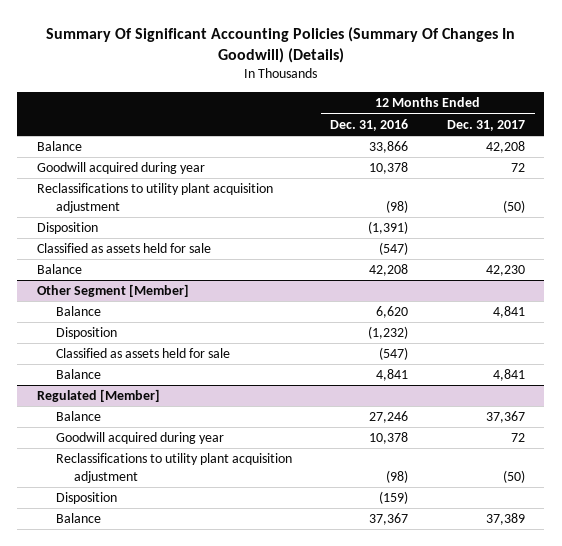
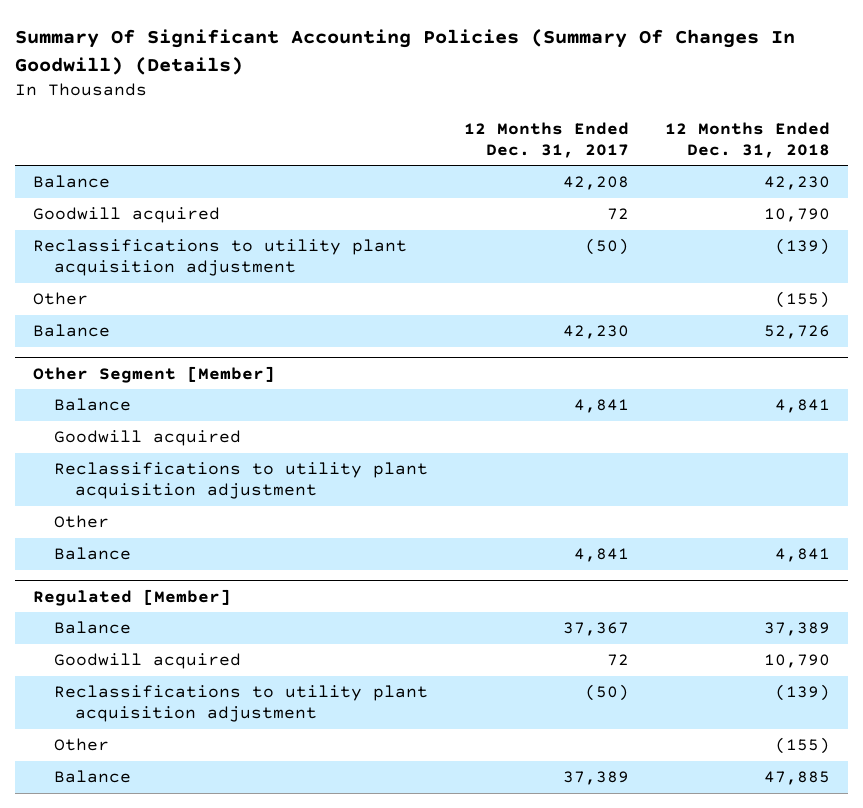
[330,118,409,131] Dec. 31, 2016 -> none
none -> [665,122,831,158] 12 Months Ended Dec. 31, 2018
[36,162,205,175] Goodwill acquired during year -> [33,207,221,224] Goodwill acquired
[36,222,98,235] Disposition -> none
[36,243,211,254] Classified as assets held for sale -> none
none -> [33,292,89,306] Other
[55,327,117,340] Disposition -> none
[55,348,230,359] Classified as assets held for sale -> none
none -> [54,430,242,447] Goodwill acquired
none -> [54,462,429,500] Reclassifications to utility plant acquisition adjustment
none -> [54,515,110,529] Other
[55,432,224,445] Goodwill acquired during year -> [54,653,242,670] Goodwill acquired
[55,492,117,505] Disposition -> none
none -> [54,738,110,752] Other

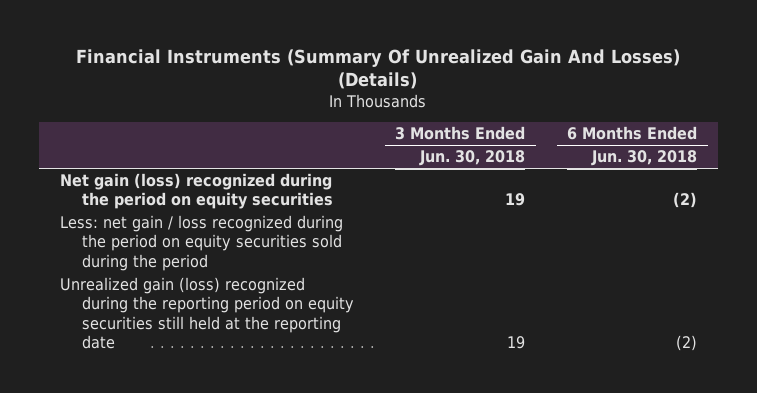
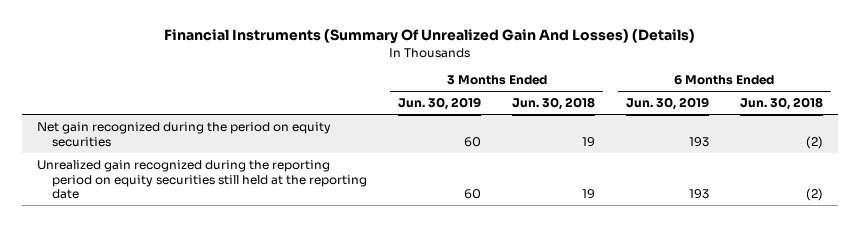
none -> [398,97,482,111] Jun. 30, 2019
none -> [625,97,709,111] Jun. 30, 2019
[59,215,343,271] Less: net gain / loss recognized during the period on equity securities sold during the period -> none
[59,173,333,210] Net gain (loss) recognized during the period on equity securities -> [37,121,332,147] Net gain recognized during the period on equity securities
[59,277,354,349] Unrealized gain (loss) recognized during the reporting period on equity securities still held at the reporting date -> [37,159,368,200] Unrealized gain recognized during the reporting period on equity securities still held at the reporting date

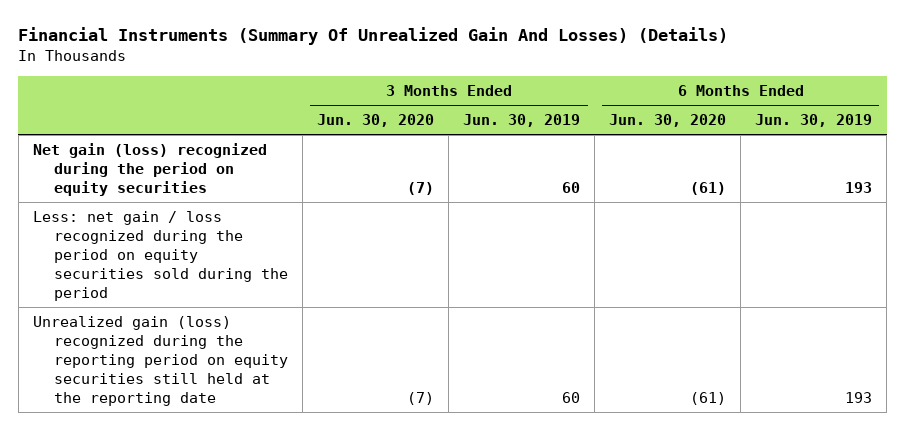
[512,97,596,111] Jun. 30, 2018 -> none
[739,97,823,111] Jun. 30, 2018 -> none
none -> [317,114,435,128] Jun. 30, 2020
none -> [609,114,727,128] Jun. 30, 2020
[37,121,332,147] Net gain recognized during the period on equity securities -> [32,142,267,196] Net gain (loss) recognized during the period on equity securities
none -> [32,210,289,301] Less: net gain / loss recognized during the period on equity securities sold during the period
[37,159,368,200] Unrealized gain recognized during the reporting period on equity securities still held at the reporting date -> [32,315,289,406] Unrealized gain (loss) recognized during the reporting period on equity securities still held at the reporting date

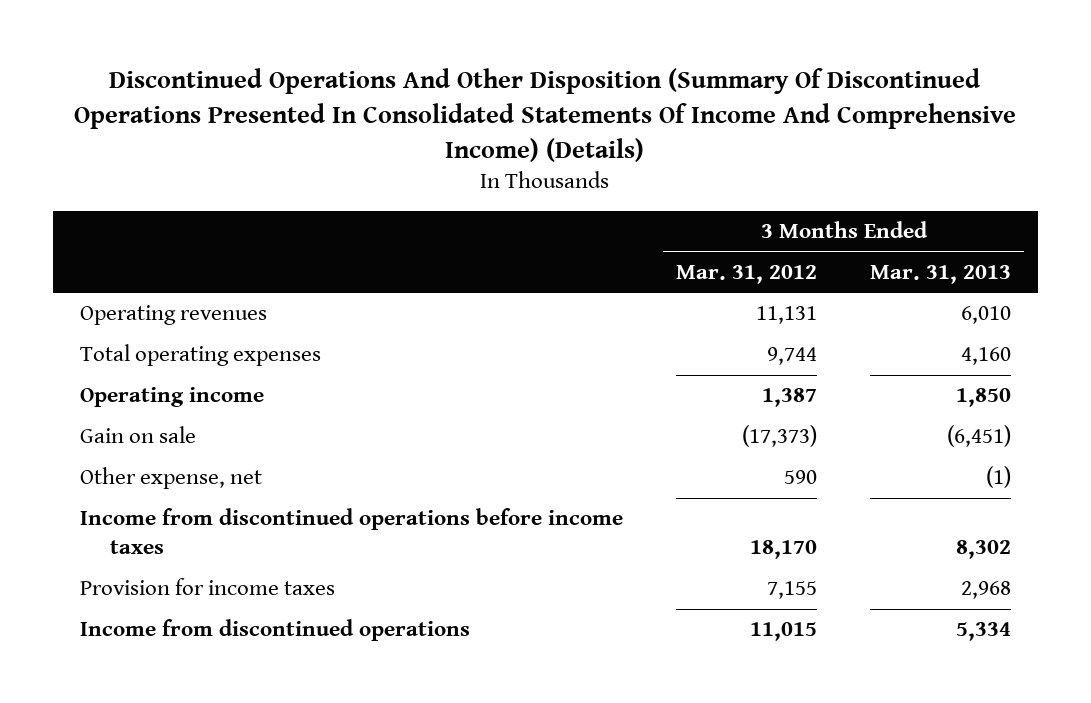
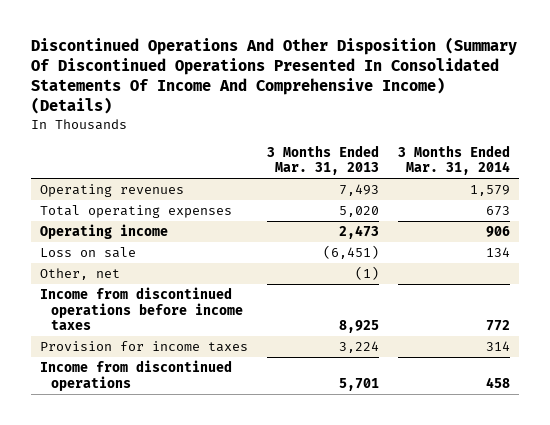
[675,264,817,284] Mar. 31, 2012 -> none
none -> [397,144,510,176] 3 Months Ended Mar. 31, 2014
[961,306,1012,325] 6,010 -> [339,184,380,197] 7,493
[961,347,1012,366] 4,160 -> [339,206,380,218] 5,020
[956,388,1012,408] 1,850 -> [339,225,380,240] 2,473
[79,426,196,444] Gain on sale -> [40,247,137,259] Loss on sale
[79,467,262,490] Other expense, net -> [40,268,121,281] Other, net
[956,540,1012,560] 8,302 -> [339,320,380,334] 8,925
[961,581,1012,600] 2,968 -> [339,341,380,354] 3,224
[956,622,1012,642] 5,334 -> [339,377,380,391] 5,701

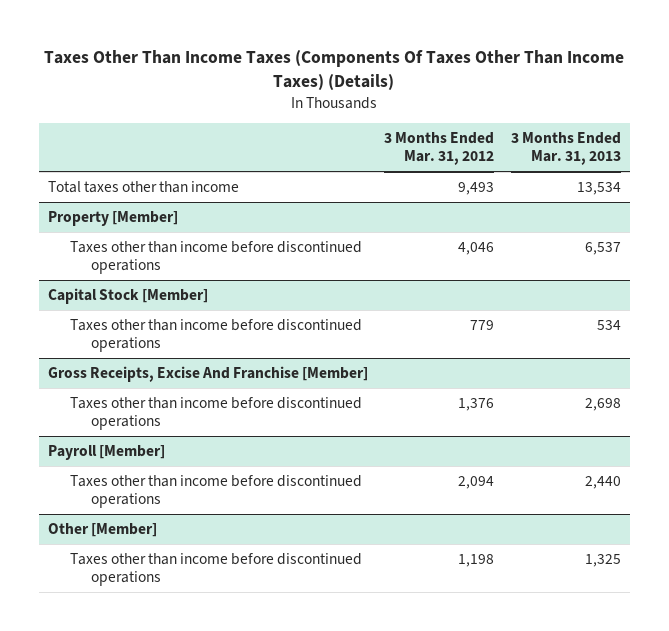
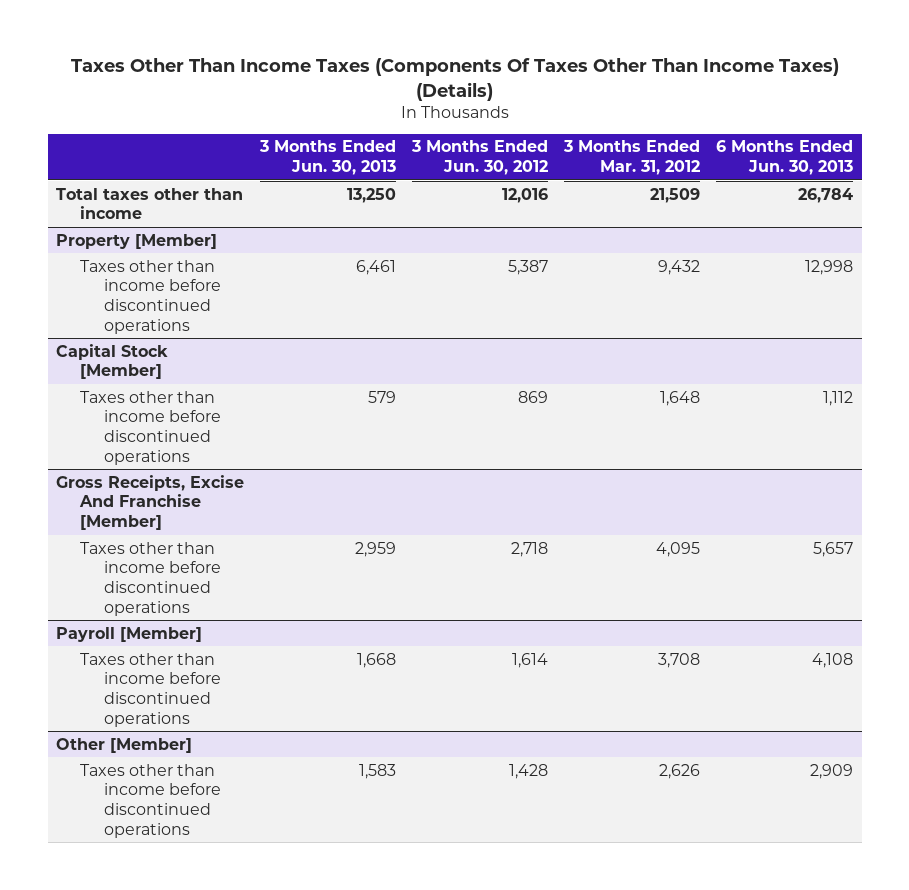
[511,131,622,166] 3 Months Ended Mar. 31, 2013 -> none
none -> [258,140,396,176] 3 Months Ended Jun. 30, 2013
none -> [411,140,549,176] 3 Months Ended Jun. 30, 2012
none -> [716,140,854,176] 6 Months Ended Jun. 30, 2013
[458,181,495,195] 9,493 -> [650,187,701,203] 21,509
[458,241,495,255] 4,046 -> [658,259,701,275] 9,432
[470,319,495,330] 779 -> [660,390,701,406] 1,648
[458,397,495,411] 1,376 -> [656,541,701,557] 4,095
[458,475,495,489] 2,094 -> [658,652,701,668] 3,708
[458,553,495,567] 1,198 -> [659,763,701,779] 2,626

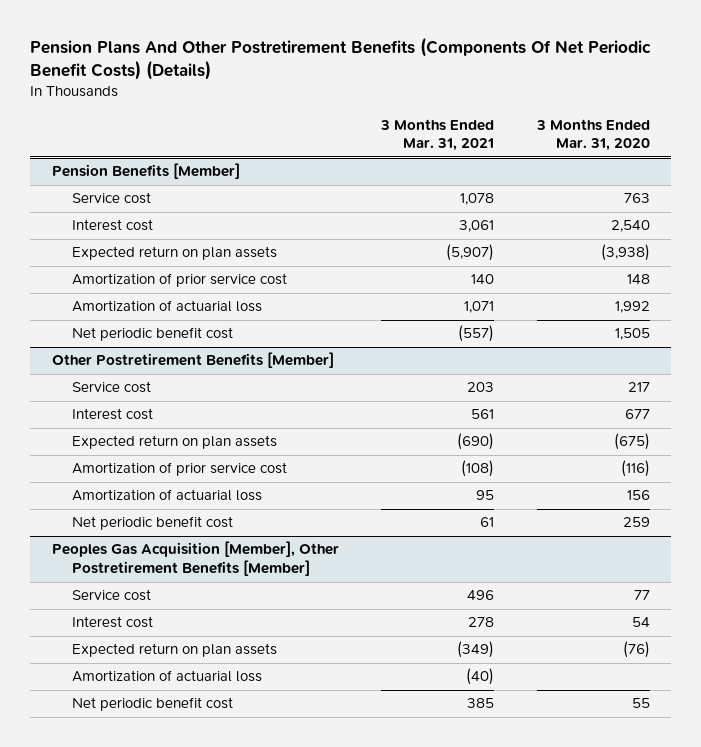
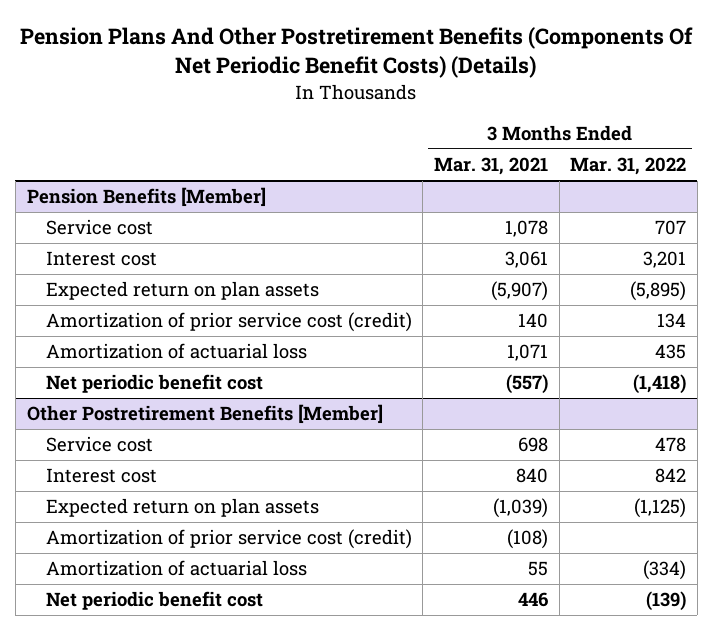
[535,118,650,152] 3 Months Ended Mar. 31, 2020 -> none
none -> [570,157,687,176] Mar. 31, 2022
[72,273,288,288] Amortization of prior service cost -> [45,312,412,333] Amortization of prior service cost (credit)
[51,541,339,577] Peoples Gas Acquisition [Member], Other Postretirement Benefits [Member] -> none
[72,589,152,602] Service cost -> none
[72,616,154,629] Interest cost -> none
[72,643,278,658] Expected return on plan assets -> none
[72,670,263,683] Amortization of actuarial loss -> none
[72,697,234,712] Net periodic benefit cost -> none
[467,382,495,393] 203 -> [517,437,548,453] 698
[471,409,495,420] 561 -> [515,468,548,484] 840
[457,433,495,451] (690) -> [492,498,548,519] (1,039)
[72,462,288,477] Amortization of prior service cost -> [45,529,412,550] Amortization of prior service cost (credit)
[476,490,495,501] 95 -> [527,561,548,577] 55
[480,517,495,528] 61 -> [517,592,548,608] 446

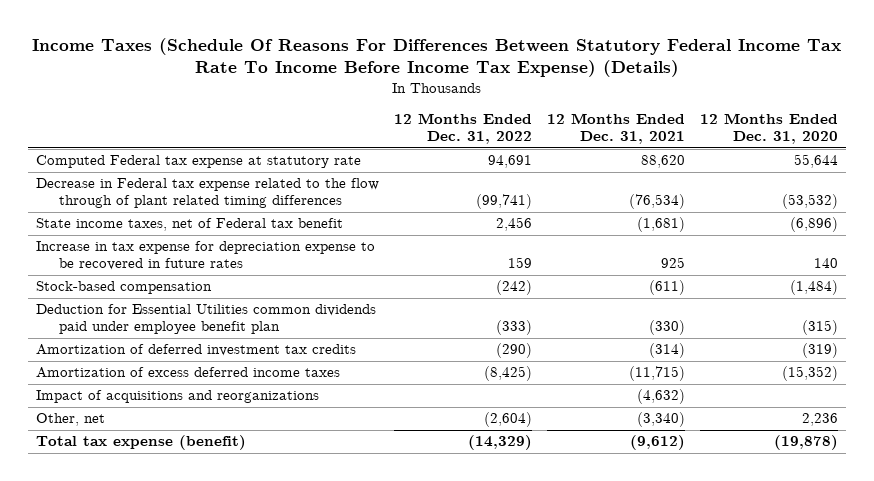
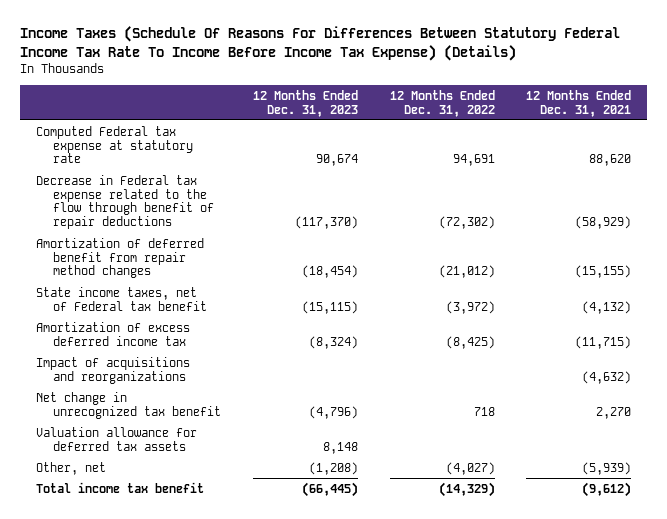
[700,113,839,145] 12 Months Ended Dec. 31, 2020 -> none
none -> [252,89,358,117] 12 Months Ended Dec. 31, 2023
[35,241,375,271] Increase in tax expense for depreciation expense to be recovered in future rates -> none
[35,281,212,295] Stock-based compensation -> none
[35,304,376,335] Deduction for Essential Utilities common dividends paid under employee benefit plan -> none
[35,344,356,357] Amortization of deferred investment tax credits -> none
[35,178,379,209] Decrease in Federal tax expense related to the flow through of plant related timing differences -> [35,174,215,230] Decrease in Federal tax expense related to the flow through benefit of repair deductions
[475,194,532,210] (99,741) -> [438,216,495,230] (72,302)
[629,194,686,210] (76,534) -> [575,216,632,230] (58,929)
none -> [35,237,204,279] Amortization of deferred benefit from repair method changes
[495,217,532,232] 2,456 -> [445,300,495,314] (3,972)
[637,217,686,233] (1,681) -> [582,300,632,314] (4,132)
[35,367,340,379] Amortization of excess deferred income taxes -> [35,321,190,346] Amortization of excess deferred income tax
none -> [35,391,222,419] Net change in unrecognized tax benefit
none -> [35,426,197,451] Valuation allowance for deferred tax assets
[483,412,532,428] (2,604) -> [445,461,495,475] (4,027)
[637,412,686,428] (3,340) -> [582,461,632,475] (5,939)
[35,435,246,451] Total tax expense (benefit) -> [35,481,204,493] Total income tax benefit

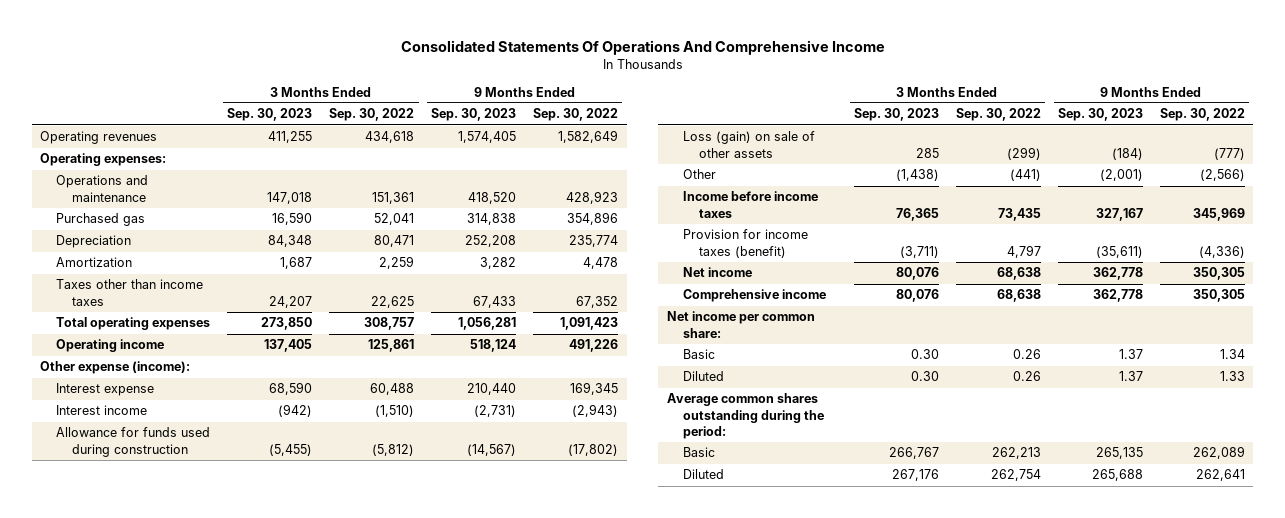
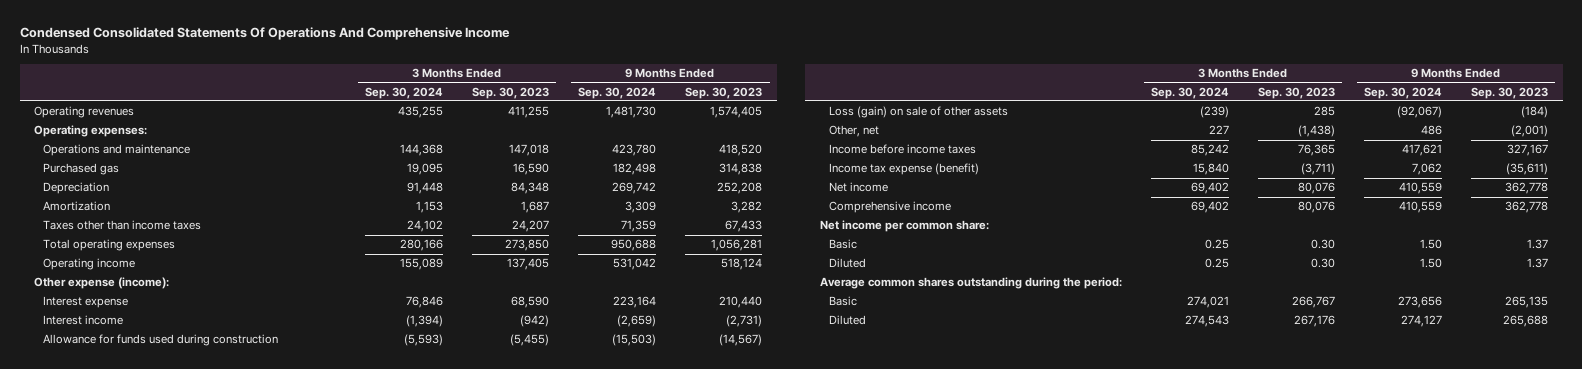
[400,39,885,55] Consolidated Statements Of Operations And Comprehensive Income -> [19,27,510,41] Condensed Consolidated Statements Of Operations And Comprehensive Income
[329,108,415,122] Sep. 30, 2022 -> none
[533,108,619,122] Sep. 30, 2022 -> none
none -> [365,86,444,99] Sep. 30, 2024
none -> [578,86,657,99] Sep. 30, 2024
[682,169,716,180] Other -> [828,125,879,138] Other, net
[682,229,808,258] Provision for income taxes (benefit) -> [828,163,979,176] Income tax expense (benefit)

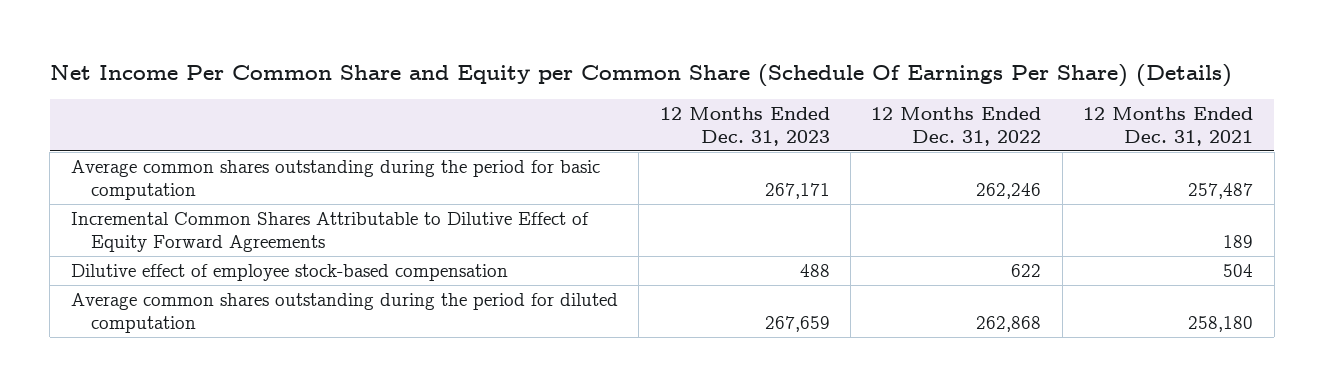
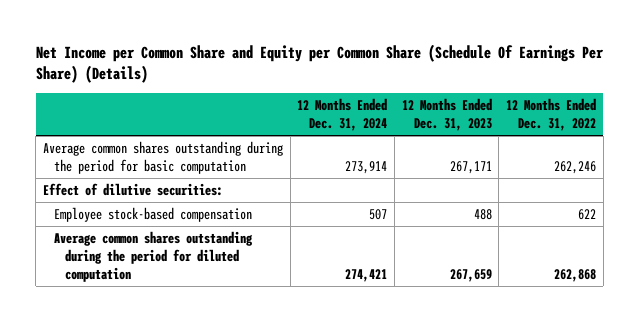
[49,63,1232,87] Net Income Per Common Share and Equity per Common Share (Schedule Of Earnings Per Share) (Details) -> [35,43,604,84] Net Income per Common Share and Equity per Common Share (Schedule Of Earnings Per Share) (Details)
[1083,107,1254,146] 12 Months Ended Dec. 31, 2021 -> none
none -> [297,98,388,132] 12 Months Ended Dec. 31, 2024
[70,212,589,253] Incremental Common Shares Attributable to Dilutive Effect of Equity Forward Agreements -> none
none -> [42,182,223,196] Effect of dilutive securities:
[70,264,508,282] Dilutive effect of employee stock-based compensation -> [54,206,253,222] Employee stock-based compensation

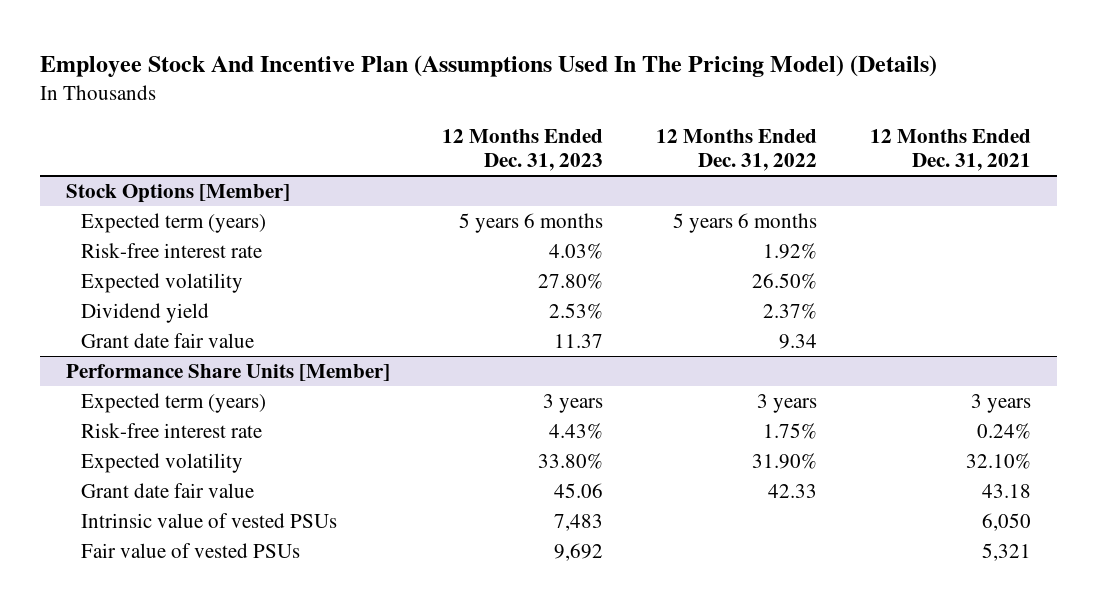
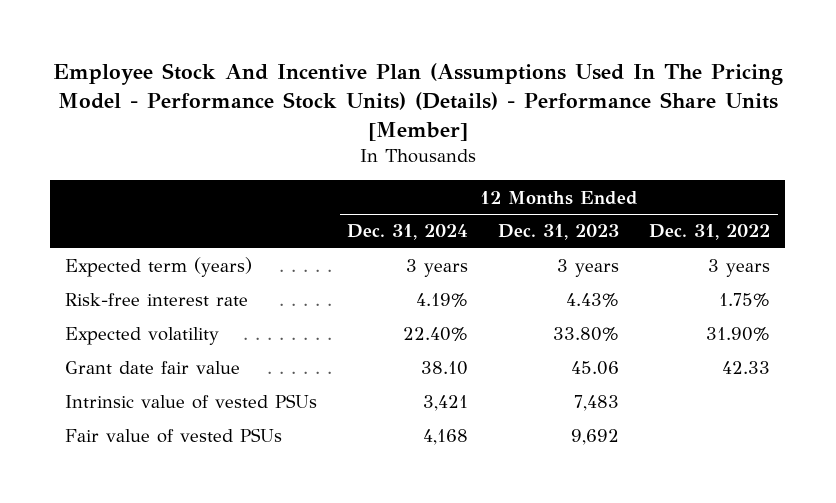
[39,54,937,77] Employee Stock And Incentive Plan (Assumptions Used In The Pricing Model) (Details) -> [52,63,783,141] Employee Stock And Incentive Plan (Assumptions Used In The Pricing Model - Performance Stock Units) (Details) - Performance Share Units [Member]
[869,128,1031,171] 12 Months Ended Dec. 31, 2021 -> none
none -> [347,224,469,241] Dec. 31, 2024
[65,183,290,203] Stock Options [Member] -> none
[81,212,267,233] Expected term (years) -> none
[81,242,263,258] Risk-free interest rate -> none
[81,272,244,293] Expected volatility -> none
[81,302,210,323] Dividend yield -> none
[81,332,255,348] Grant date fair value -> none
[65,363,390,381] Performance Share Units [Member] -> none

